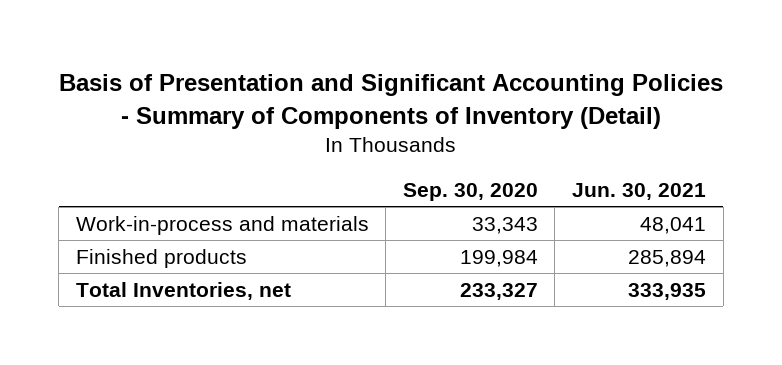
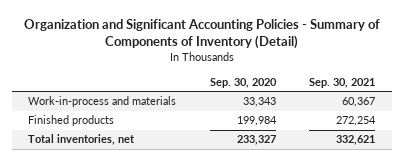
[58,74,723,129] Basis of Presentation and Significant Accounting Policies - Summary of Components of Inventory (Detail) -> [23,18,380,50] Organization and Significant Accounting Policies - Summary of Components of Inventory (Detail)
[572,182,707,200] Jun. 30, 2021 -> none
none -> [309,77,376,88] Sep. 30, 2021
[75,281,291,300] Total Inventories, net -> [28,134,136,146] Total inventories, net

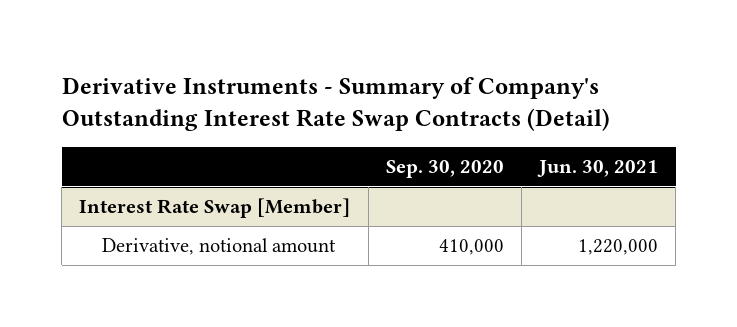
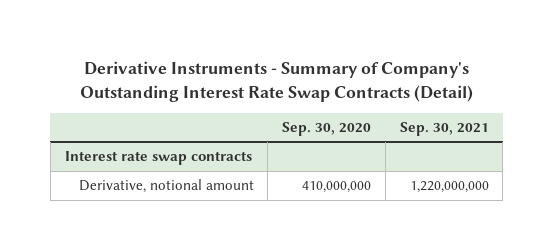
[537,160,659,178] Jun. 30, 2021 -> none
none -> [399,122,489,137] Sep. 30, 2021
[79,198,351,219] Interest Rate Swap [Member] -> [64,151,252,166] Interest rate swap contracts
[438,239,504,256] 410,000 -> [302,181,372,194] 410,000,000

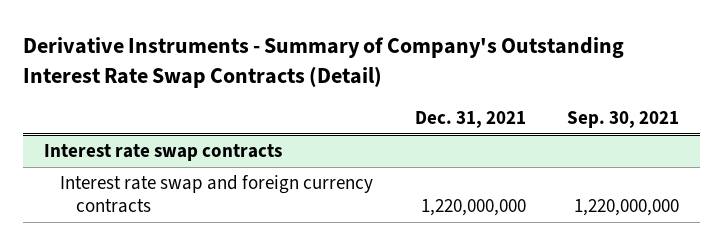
[282,122,372,137] Sep. 30, 2020 -> none
none -> [414,111,526,129] Dec. 31, 2021
[78,179,254,194] Derivative, notional amount -> [60,175,374,214] Interest rate swap and foreign currency contracts

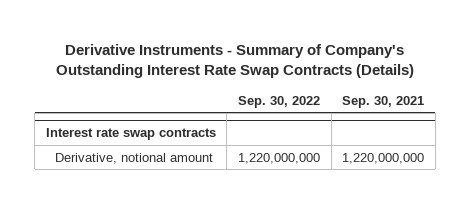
[23,37,625,88] Derivative Instruments - Summary of Company's Outstanding Interest Rate Swap Contracts (Detail) -> [56,44,415,79] Derivative Instruments - Summary of Company's Outstanding Interest Rate Swap Contracts (Details)
[414,111,526,129] Dec. 31, 2021 -> none
none -> [238,95,321,108] Sep. 30, 2022
[60,175,374,214] Interest rate swap and foreign currency contracts -> [55,152,214,164] Derivative, notional amount

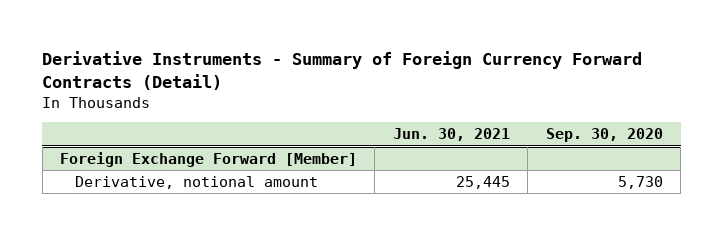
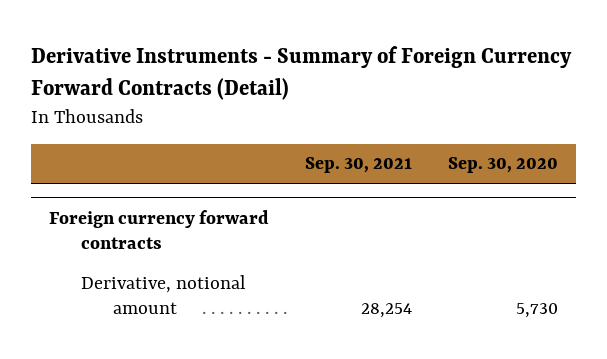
[392,128,510,142] Jun. 30, 2021 -> none
none -> [305,157,413,174] Sep. 30, 2021
[60,152,358,168] Foreign Exchange Forward [Member] -> [49,209,270,249] Foreign currency forward contracts

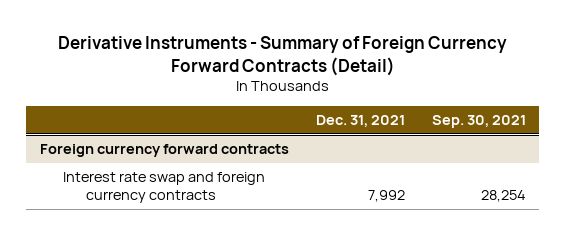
[448,157,559,174] Sep. 30, 2020 -> none
none -> [315,115,405,128] Dec. 31, 2021
[81,274,247,315] Derivative, notional amount -> [62,172,265,204] Interest rate swap and foreign currency contracts

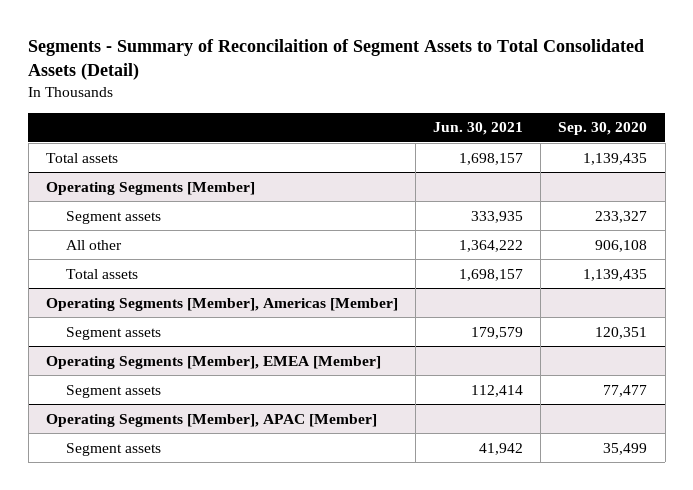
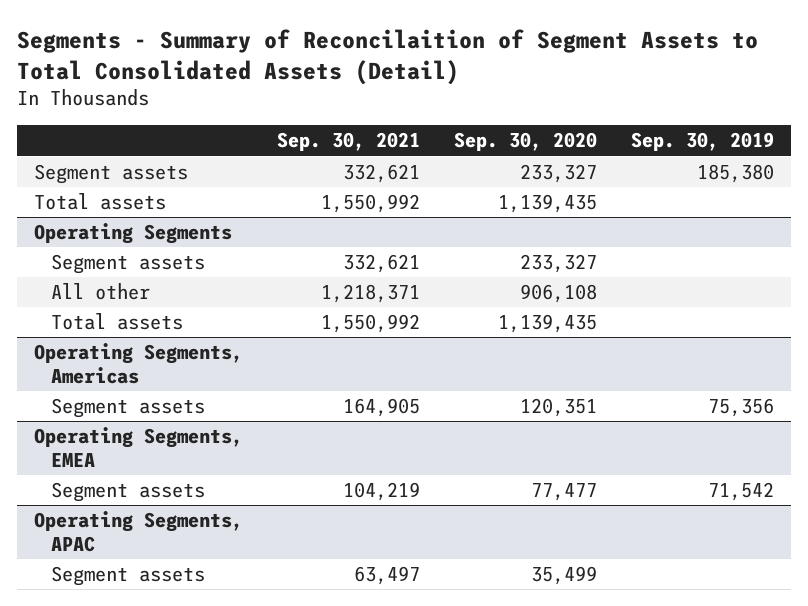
[433,122,524,136] Jun. 30, 2021 -> none
none -> [277,132,421,152] Sep. 30, 2021
none -> [631,132,775,152] Sep. 30, 2019
none -> [33,164,188,185] Segment assets
[45,181,255,195] Operating Segments [Member] -> [33,223,232,245] Operating Segments
[45,297,398,311] Operating Segments [Member], Americas [Member] -> [33,343,243,384] Operating Segments, Americas
[45,355,381,369] Operating Segments [Member], EMEA [Member] -> [33,427,243,467] Operating Segments, EMEA
[45,413,377,427] Operating Segments [Member], APAC [Member] -> [33,511,243,552] Operating Segments, APAC

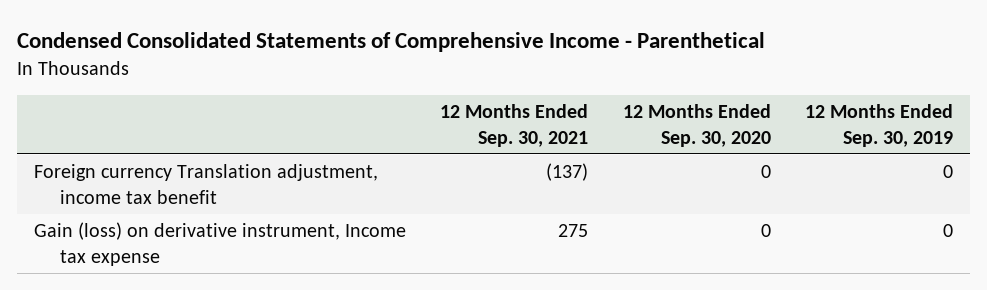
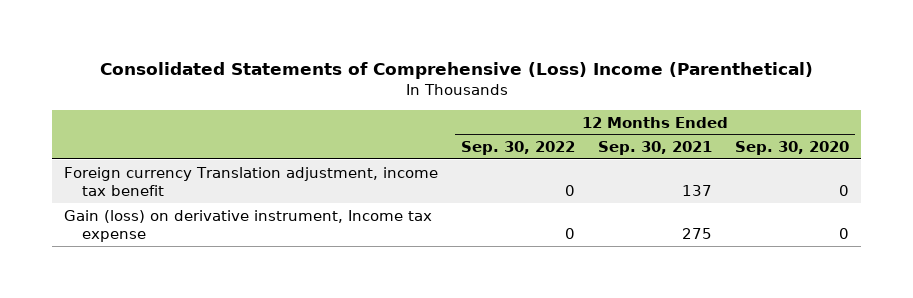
[16,31,765,52] Condensed Consolidated Statements of Comprehensive Income - Parenthetical -> [99,62,813,80] Consolidated Statements of Comprehensive (Loss) Income (Parenthetical)
[805,104,954,147] 12 Months Ended Sep. 30, 2019 -> none
none -> [460,140,575,155] Sep. 30, 2022
[546,163,589,182] (137) -> [682,185,713,197] 137

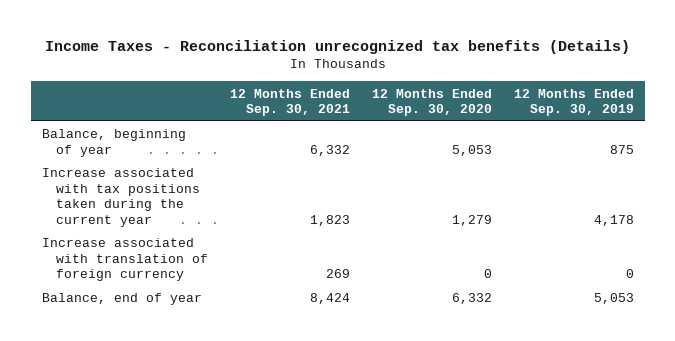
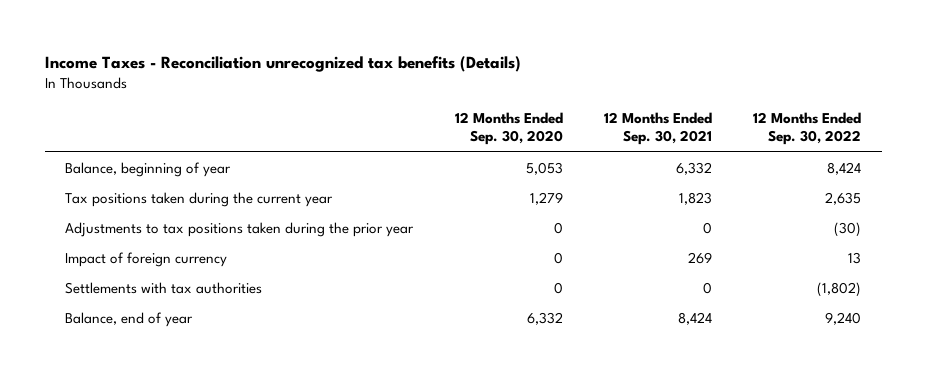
[513,88,634,117] 12 Months Ended Sep. 30, 2019 -> none
none -> [753,112,862,146] 12 Months Ended Sep. 30, 2022
[41,168,200,227] Increase associated with tax positions taken during the current year -> [65,191,334,207] Tax positions taken during the current year
none -> [65,221,415,237] Adjustments to tax positions taken during the prior year
[41,238,208,282] Increase associated with translation of foreign currency -> [65,251,228,267] Impact of foreign currency
none -> [65,281,263,294] Settlements with tax authorities

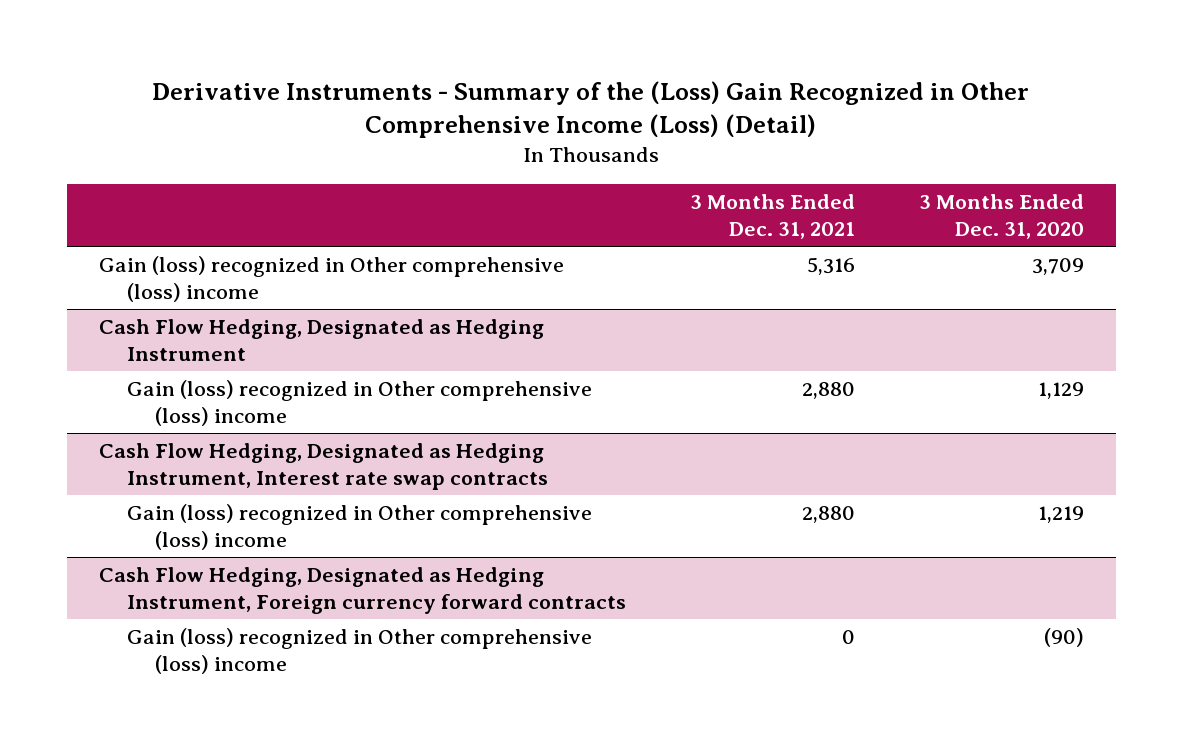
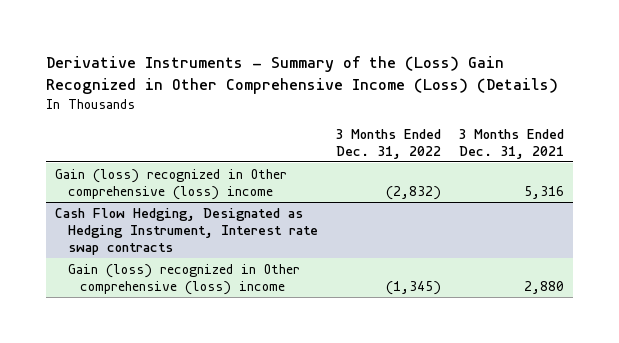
[152,80,1030,139] Derivative Instruments - Summary of the (Loss) Gain Recognized in Other Comprehensive Income (Loss) (Detail) -> [46,55,559,94] Derivative Instruments - Summary of the (Loss) Gain Recognized in Other Comprehensive Income (Loss) (Details)
[919,194,1085,239] 3 Months Ended Dec. 31, 2020 -> none
none -> [334,128,441,159] 3 Months Ended Dec. 31, 2022
[98,319,544,361] Cash Flow Hedging, Designated as Hedging Instrument -> none
[126,380,592,426] Gain (loss) recognized in Other comprehensive (loss) income -> none
[98,567,626,614] Cash Flow Hedging, Designated as Hedging Instrument, Foreign currency forward contracts -> none
[126,628,592,674] Gain (loss) recognized in Other comprehensive (loss) income -> none

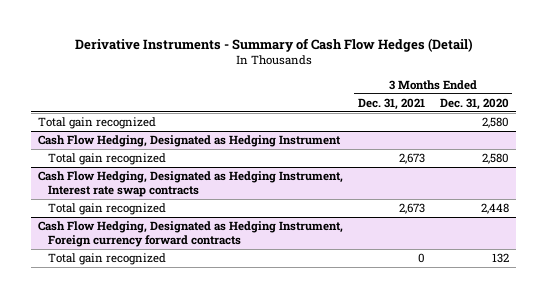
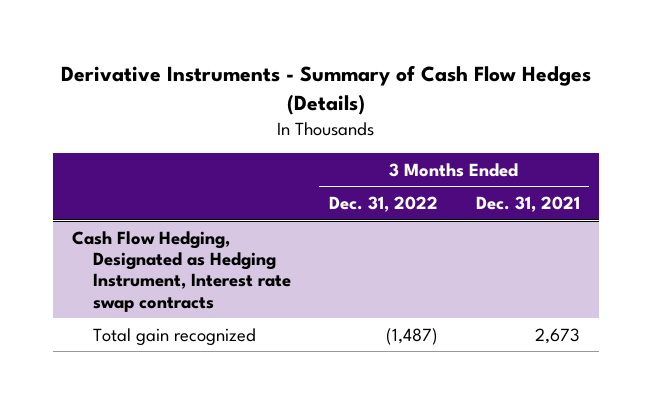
[74,37,473,52] Derivative Instruments - Summary of Cash Flow Hedges (Detail) -> [60,65,591,116] Derivative Instruments - Summary of Cash Flow Hedges (Details)
[439,97,509,110] Dec. 31, 2020 -> none
none -> [328,196,438,213] Dec. 31, 2022
[38,117,157,130] Total gain recognized -> none
[38,135,342,148] Cash Flow Hedging, Designated as Hedging Instrument -> none
[47,153,166,166] Total gain recognized -> none
[38,221,344,247] Cash Flow Hedging, Designated as Hedging Instrument, Foreign currency forward contracts -> none
[47,253,166,266] Total gain recognized -> none

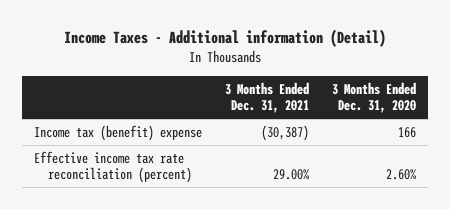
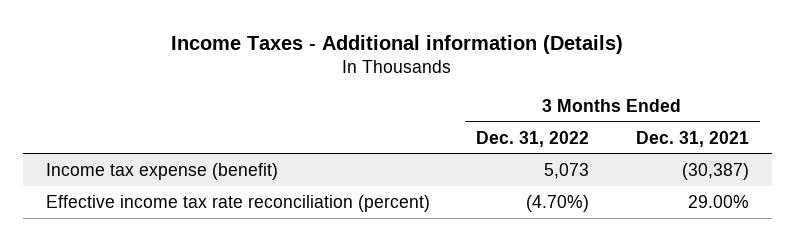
[64,29,387,48] Income Taxes - Additional information (Detail) -> [171,34,624,54] Income Taxes - Additional information (Details)
[332,81,417,114] 3 Months Ended Dec. 31, 2020 -> none
none -> [476,130,590,147] Dec. 31, 2022
[33,124,202,141] Income tax (benefit) expense -> [45,162,278,180] Income tax expense (benefit)

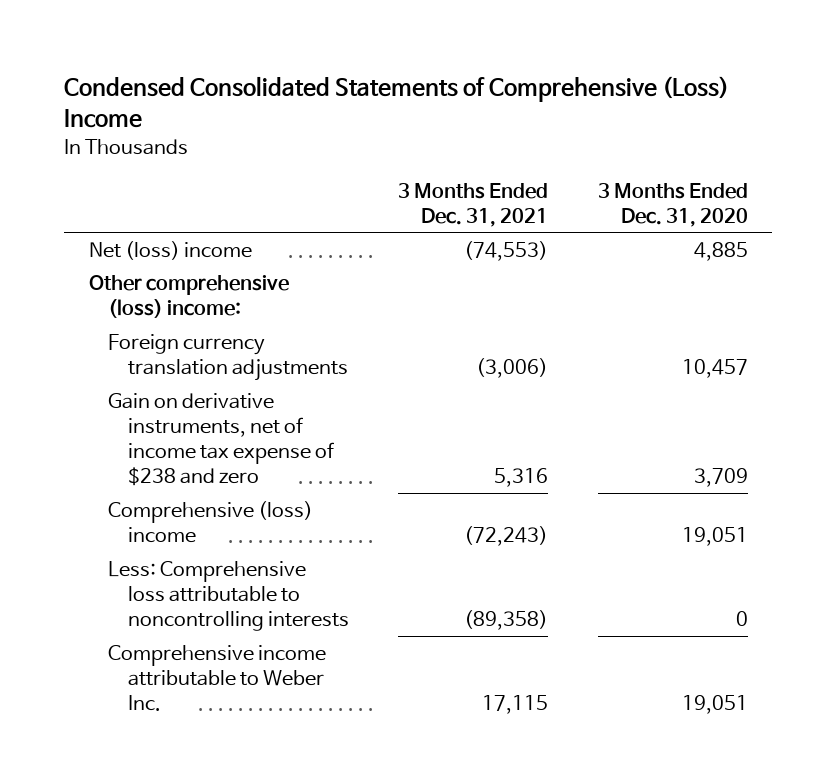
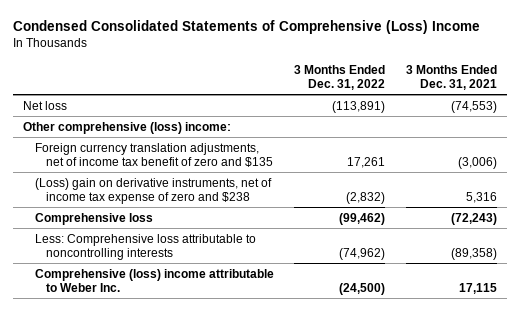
[597,182,748,227] 3 Months Ended Dec. 31, 2020 -> none
none -> [294,64,386,91] 3 Months Ended Dec. 31, 2022
[88,240,252,260] Net (loss) income -> [23,100,68,110] Net loss
[108,333,348,382] Foreign currency translation adjustments -> [34,142,273,167] Foreign currency translation adjustments, net of income tax benefit of zero and $135
[108,392,334,487] Gain on derivative instruments, net of income tax expense of $238 and zero -> [34,177,272,204] (Loss) gain on derivative instruments, net of income tax expense of zero and $238
[108,500,314,544] Comprehensive (loss) income -> [34,212,153,225] Comprehensive loss
[108,644,327,712] Comprehensive income attributable to Weber Inc. -> [34,268,274,292] Comprehensive (loss) income attributable to Weber Inc.

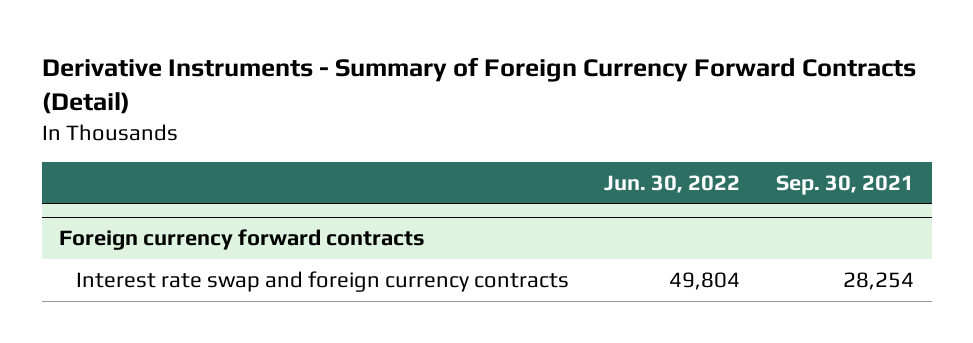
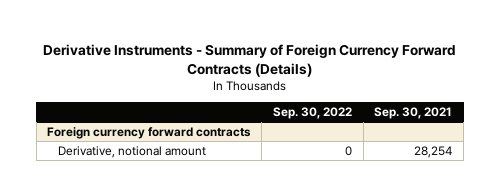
[41,56,916,114] Derivative Instruments - Summary of Foreign Currency Forward Contracts (Detail) -> [42,43,456,77] Derivative Instruments - Summary of Foreign Currency Forward Contracts (Details)
[604,174,741,193] Jun. 30, 2022 -> none
none -> [272,106,352,119] Sep. 30, 2022
[75,271,569,293] Interest rate swap and foreign currency contracts -> [57,145,206,158] Derivative, notional amount

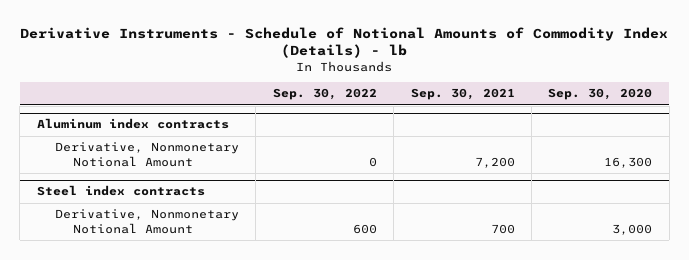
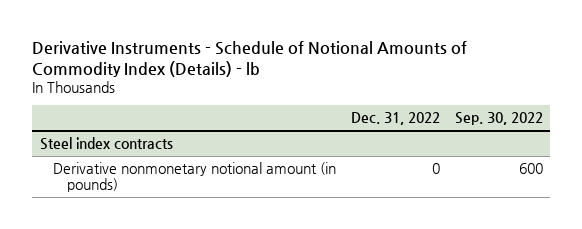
[410,88,515,101] Sep. 30, 2021 -> none
[548,88,653,101] Sep. 30, 2020 -> none
none -> [351,112,441,126] Dec. 31, 2022
[36,118,229,130] Aluminum index contracts -> none
[54,142,239,167] Derivative, Nonmonetary Notional Amount -> none
[54,209,239,234] Derivative, Nonmonetary Notional Amount -> [53,162,337,192] Derivative nonmonetary notional amount (in pounds)

